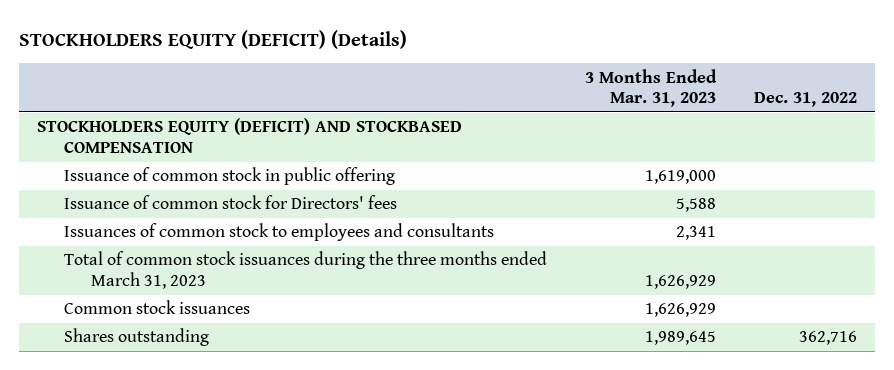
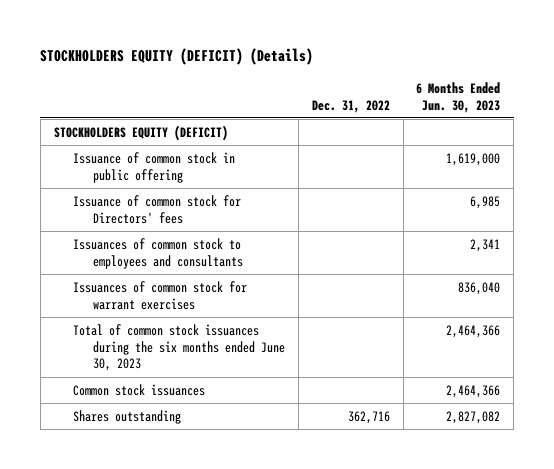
[584,68,717,108] 3 Months Ended Mar. 31, 2023 -> none
none -> [416,81,501,113] 6 Months Ended Jun. 30, 2023
[37,118,463,154] STOCKHOLDERS EQUITY (DEFICIT) AND STOCKBASED COMPENSATION -> [53,124,228,141] STOCKHOLDERS EQUITY (DEFICIT)
none -> [73,280,248,310] Issuances of common stock for warrant exercises
[64,251,548,290] Total of common stock issuances during the three months ended March 31, 2023 -> [73,323,286,372] Total of common stock issuances during the six months ended June 30, 2023

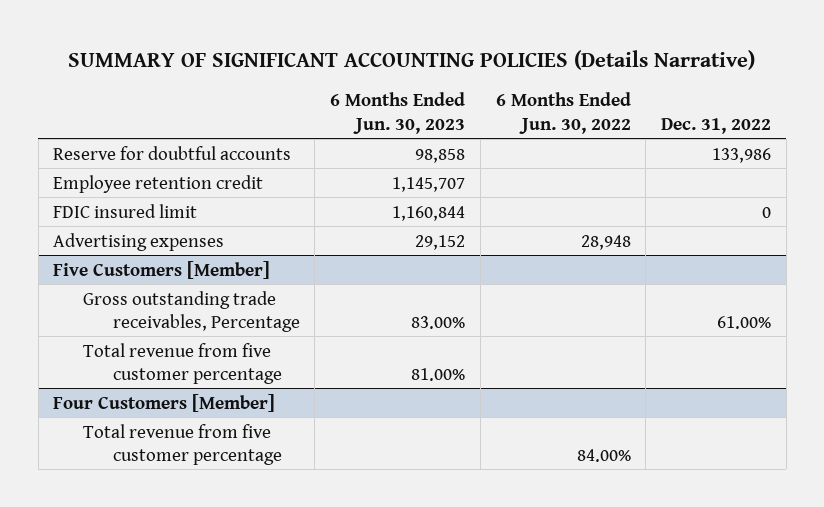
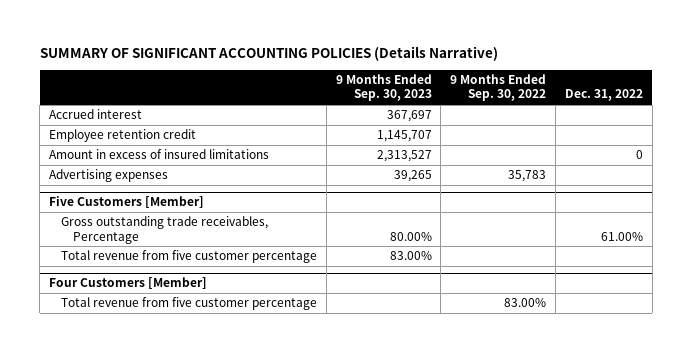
[330,92,466,134] 6 Months Ended Jun. 30, 2023 -> none
[495,92,631,134] 6 Months Ended Jun. 30, 2022 -> none
none -> [335,74,432,102] 9 Months Ended Sep. 30, 2023
none -> [450,74,547,102] 9 Months Ended Sep. 30, 2022
[53,145,292,160] Reserve for doubtful accounts -> none
none -> [48,109,142,120] Accrued interest
[53,203,198,218] FDIC insured limit -> none
none -> [48,149,269,160] Amount in excess of insured limitations

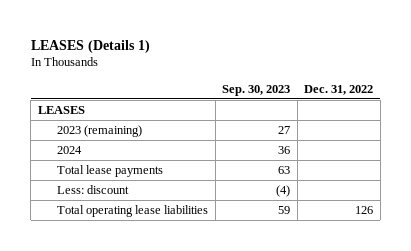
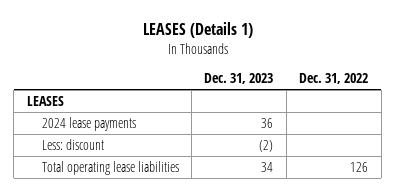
[222,84,291,96] Sep. 30, 2023 -> none
none -> [204,73,274,85] Dec. 31, 2023
[57,124,143,137] 2023 (remaining) -> none
[57,145,83,154] 2024 -> none
[57,164,164,177] Total lease payments -> [41,116,136,131] 2024 lease payments

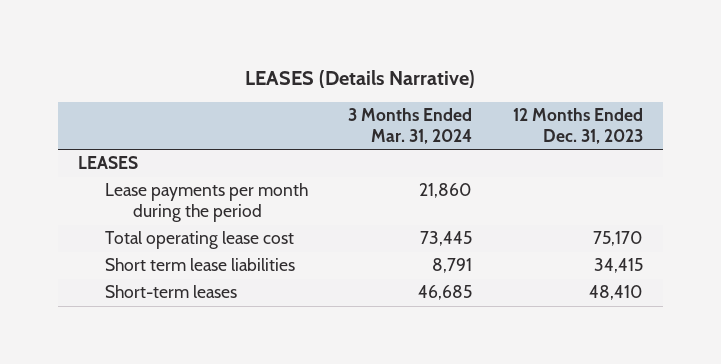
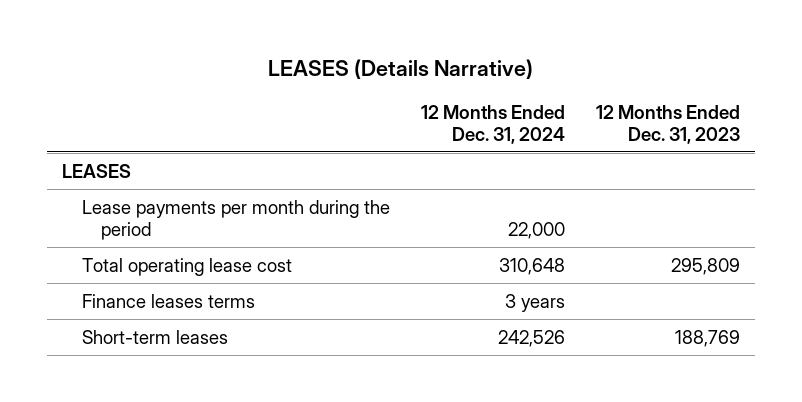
[348,108,473,144] 3 Months Ended Mar. 31, 2024 -> none
none -> [420,104,565,144] 12 Months Ended Dec. 31, 2024
[105,258,296,272] Short term lease liabilities -> none
[592,231,643,247] 75,170 -> [670,257,740,275] 295,809
none -> [81,293,255,308] Finance leases terms
[588,285,643,301] 48,410 -> [674,329,740,347] 188,769

